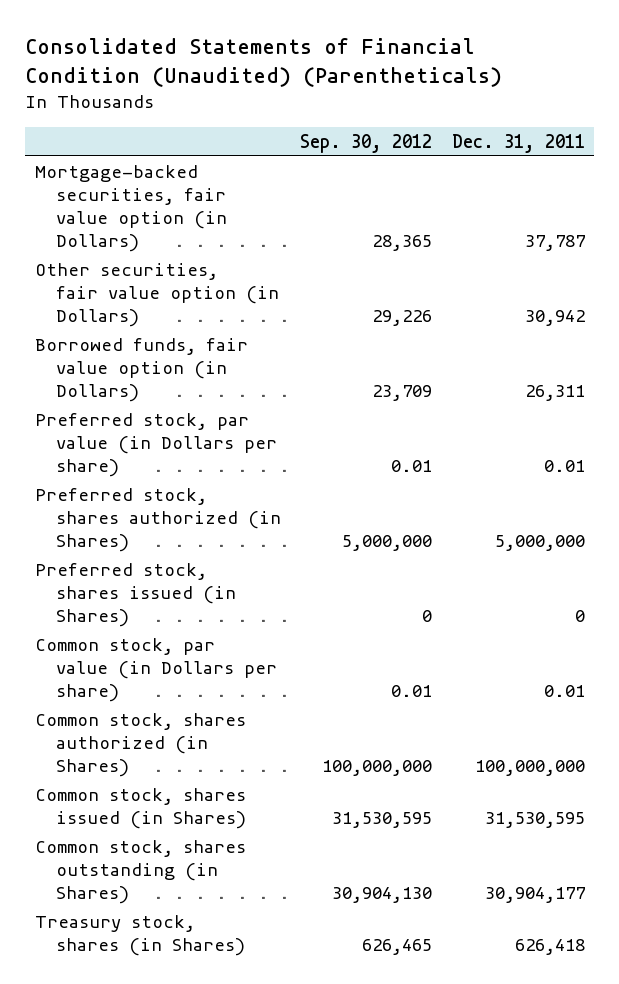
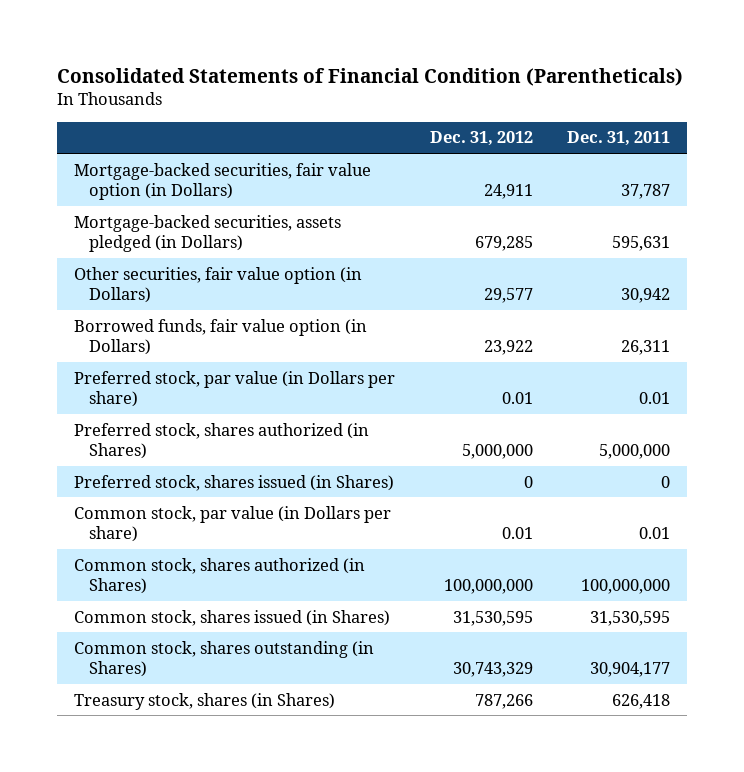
[24,37,502,87] Consolidated Statements of Financial Condition (Unaudited) (Parentheticals) -> [57,67,684,86] Consolidated Statements of Financial Condition (Parentheticals)
[300,133,433,153] Sep. 30, 2012 -> none
none -> [429,131,533,147] Dec. 31, 2012
none -> [74,214,342,252] Mortgage-backed securities, assets pledged (in Dollars)

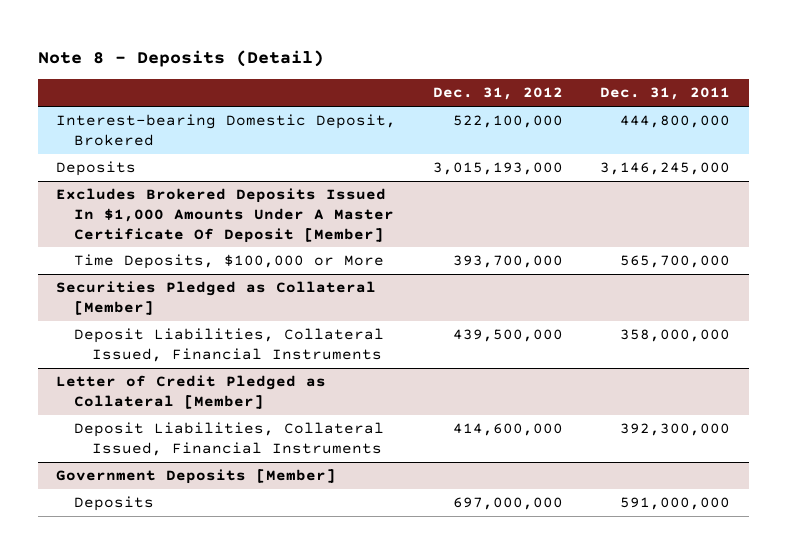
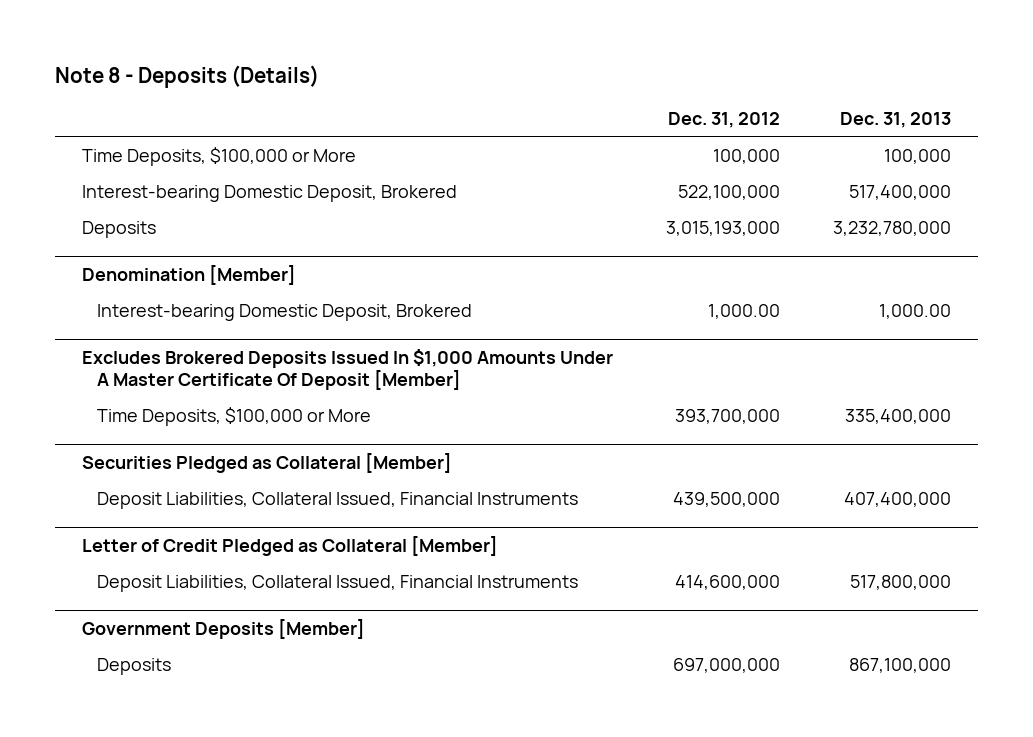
[37,49,324,67] Note 8 - Deposits (Detail) -> [54,64,319,88] Note 8 - Deposits (Details)
[600,87,731,101] Dec. 31, 2011 -> none
none -> [840,111,952,128] Dec. 31, 2013
none -> [81,146,356,166] Time Deposits, $100,000 or More
none -> [81,264,296,285] Denomination [Member]
none -> [97,303,473,321] Interest-bearing Domestic Deposit, Brokered

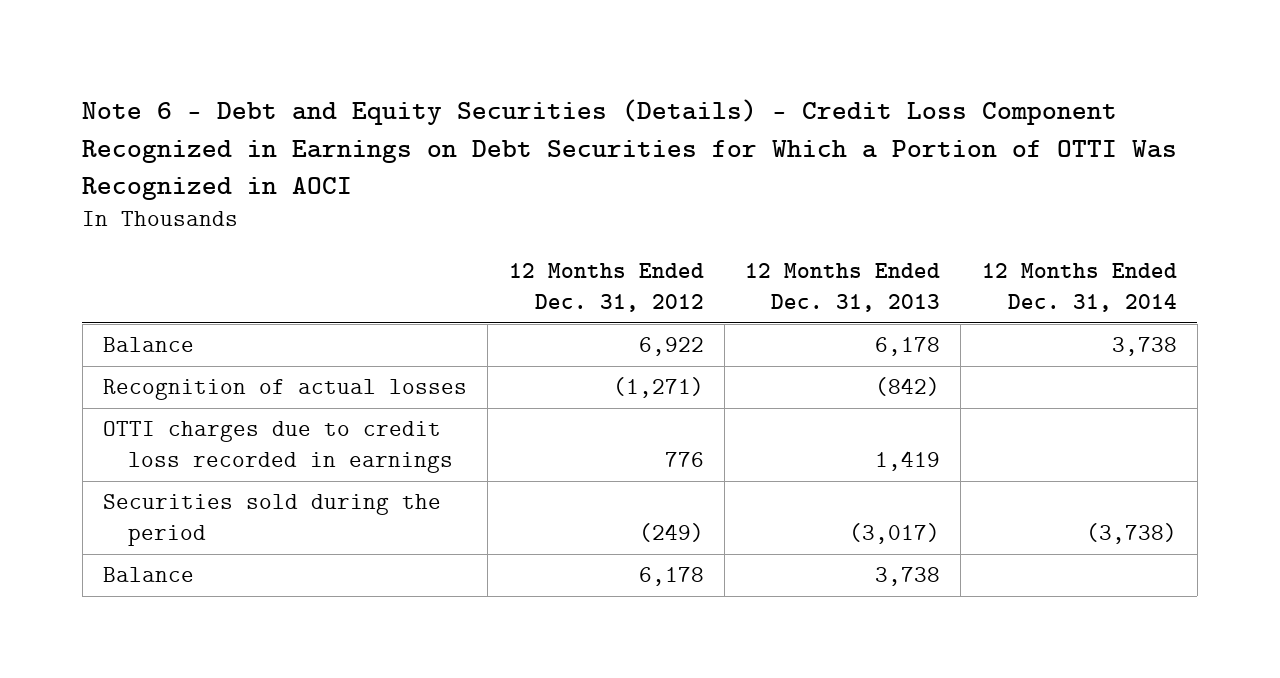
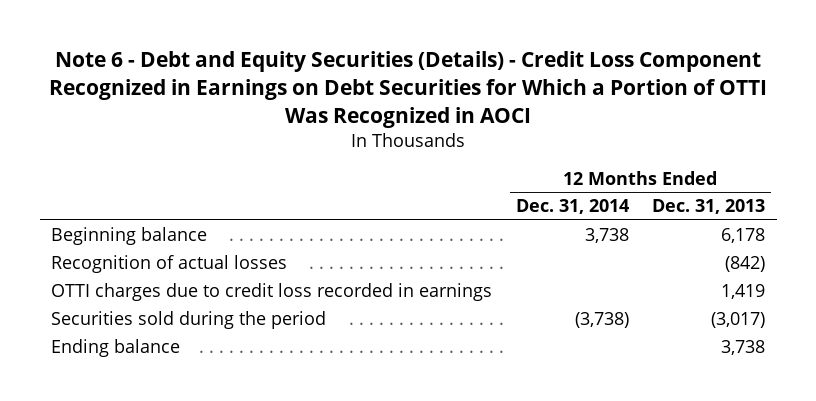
[508,263,704,313] 12 Months Ended Dec. 31, 2012 -> none
[103,337,195,353] Balance -> [51,227,208,246] Beginning balance
[103,567,195,583] Balance -> [51,339,181,358] Ending balance

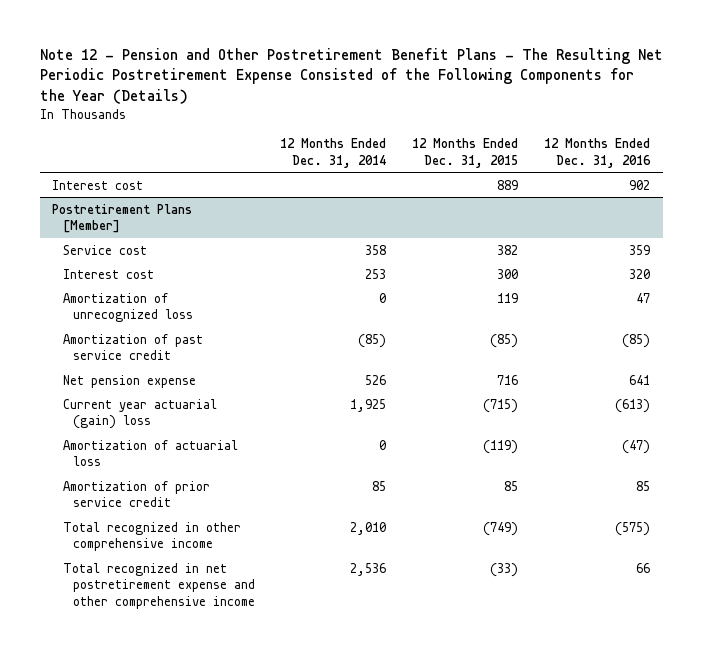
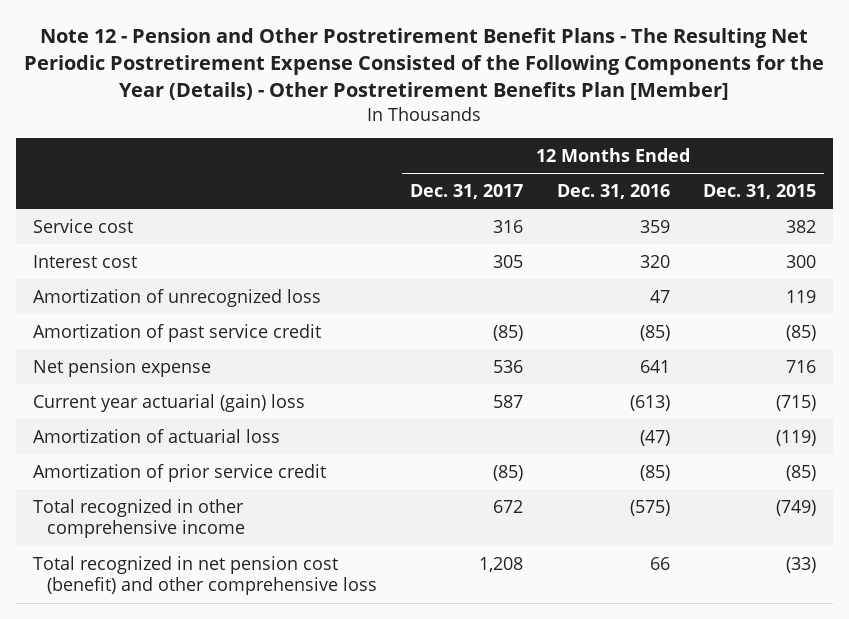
[39,47,663,104] Note 12 - Pension and Other Postretirement Benefit Plans - The Resulting Net Periodic Postretirement Expense Consisted of the Following Components for the Year (Details) -> [24,28,825,101] Note 12 - Pension and Other Postretirement Benefit Plans - The Resulting Net Periodic Postretirement Expense Consisted of the Following Components for the Year (Details) - Other Postretirement Benefits Plan [Member]
[280,138,387,168] 12 Months Ended Dec. 31, 2014 -> none
none -> [410,184,524,200] Dec. 31, 2017
[52,179,144,190] Interest cost -> none
[52,203,193,234] Postretirement Plans [Member] -> none
[504,480,519,491] 85 -> [786,464,817,481] (85)
[636,480,651,491] 85 -> [639,464,670,481] (85)
[62,562,255,609] Total recognized in net postretirement expense and other comprehensive income -> [32,555,378,596] Total recognized in net pension cost (benefit) and other comprehensive loss

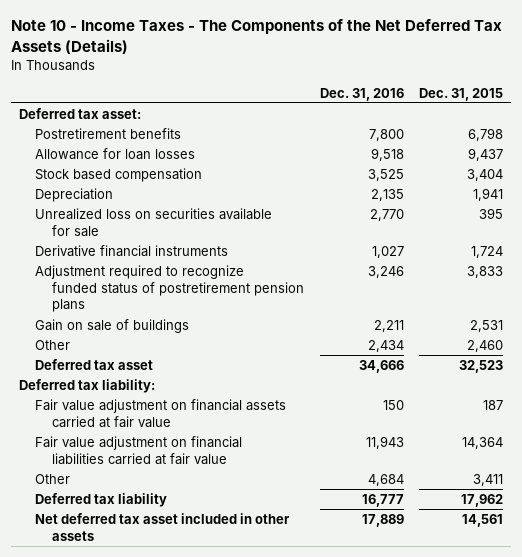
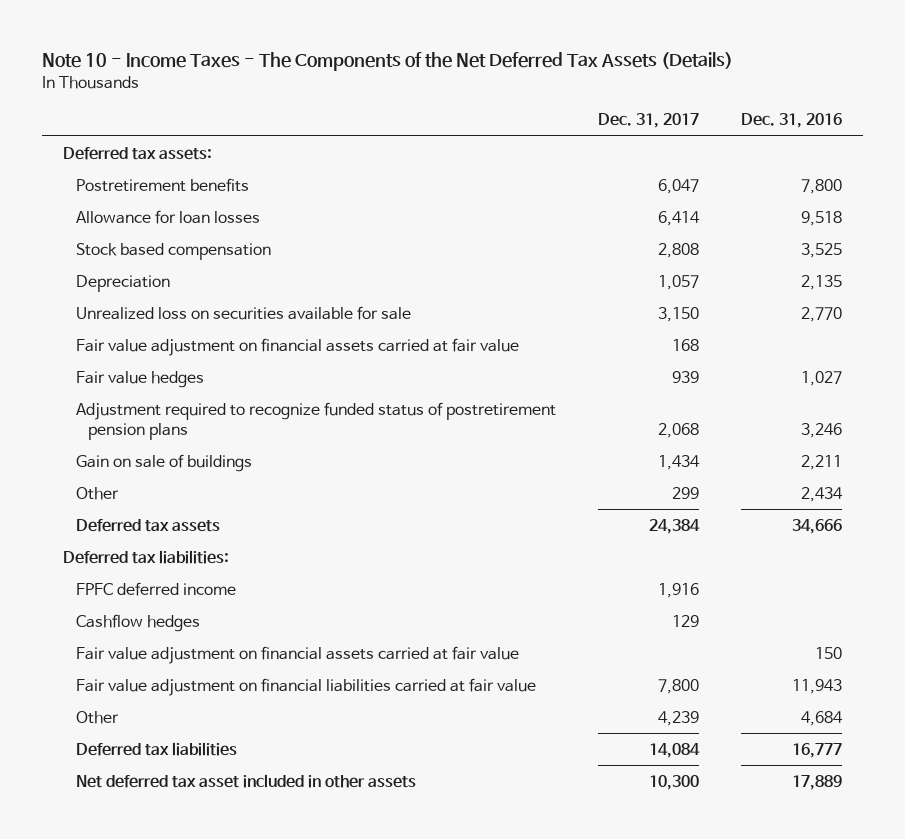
[419,87,504,101] Dec. 31, 2015 -> none
none -> [597,113,699,129] Dec. 31, 2017
[18,107,141,119] Deferred tax asset: -> [62,146,212,160] Deferred tax assets:
none -> [75,337,519,356] Fair value adjustment on financial assets carried at fair value
[35,244,229,257] Derivative financial instruments -> [75,370,204,388] Fair value hedges
[35,358,154,370] Deferred tax asset -> [75,518,220,532] Deferred tax assets
[18,378,155,393] Deferred tax liability: -> [62,549,229,564] Deferred tax liabilities:
none -> [75,581,236,596] FPFC deferred income
none -> [75,613,200,632] Cashflow hedges
[35,492,168,507] Deferred tax liability -> [75,741,237,756] Deferred tax liabilities

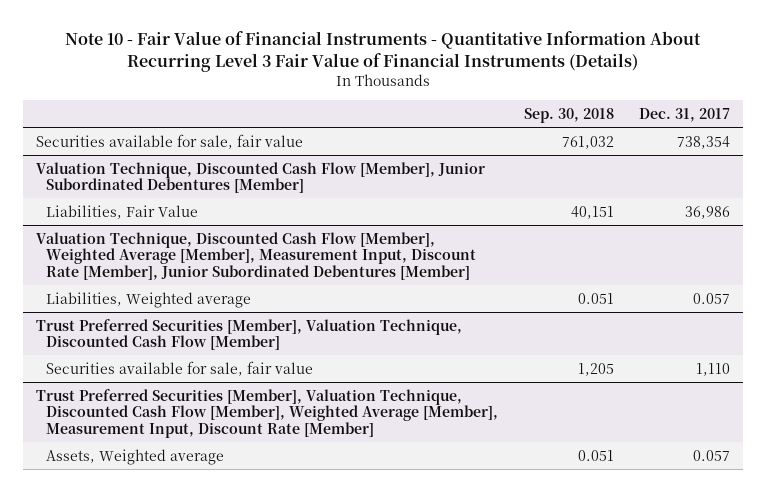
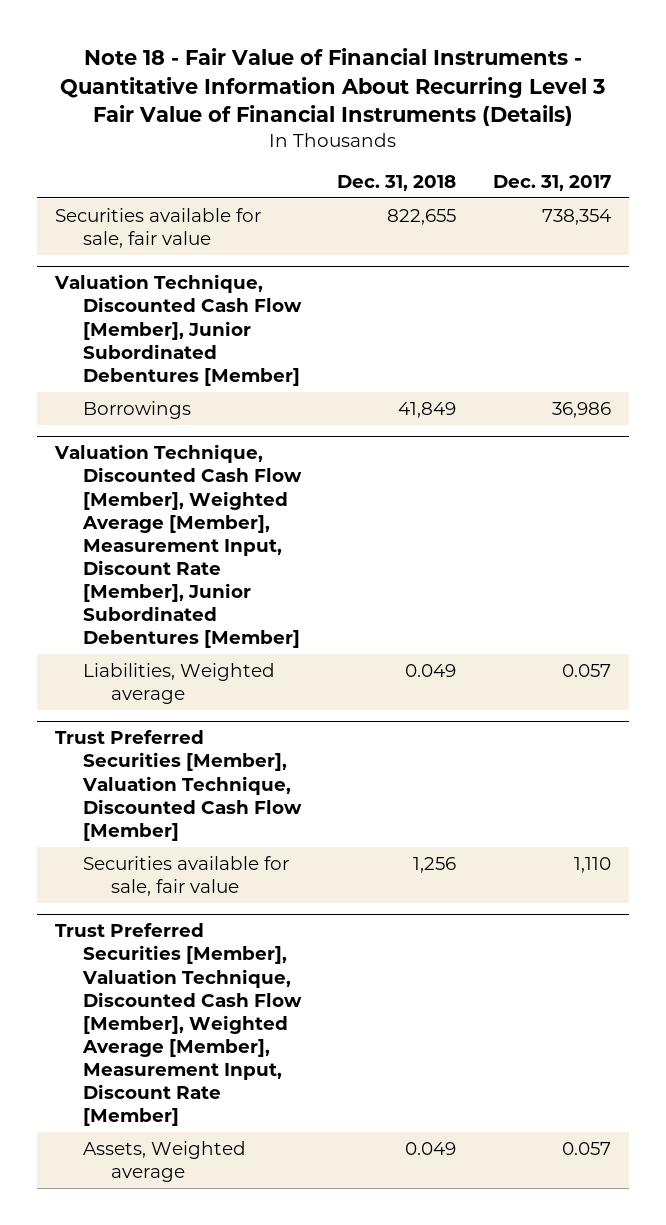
[65,31,702,73] Note 10 - Fair Value of Financial Instruments - Quantitative Information About Recurring Level 3 Fair Value of Financial Instruments (Details) -> [59,48,605,127] Note 18 - Fair Value of Financial Instruments - Quantitative Information About Recurring Level 3 Fair Value of Financial Instruments (Details)
[523,108,614,124] Sep. 30, 2018 -> none
none -> [337,175,457,192] Dec. 31, 2018
[46,204,199,219] Liabilities, Fair Value -> [82,400,191,419] Borrowings

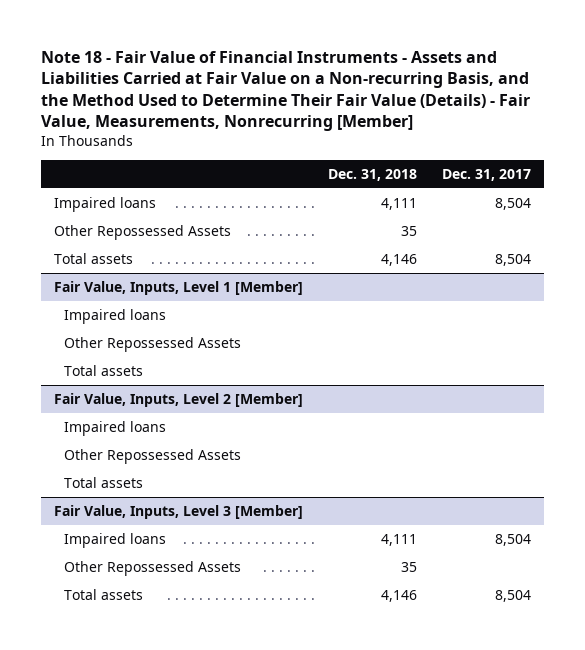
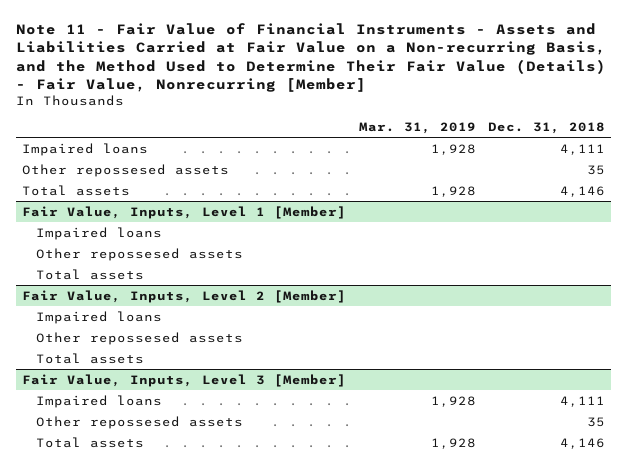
[41,50,531,132] Note 18 - Fair Value of Financial Instruments - Assets and Liabilities Carried at Fair Value on a Non-recurring Basis, and the Method Used to Determine Their Fair Value (Details) - Fair Value, Measurements, Nonrecurring [Member] -> [15,22,606,92] Note 11 - Fair Value of Financial Instruments - Assets and Liabilities Carried at Fair Value on a Non-recurring Basis, and the Method Used to Determine Their Fair Value (Details) - Fair Value, Nonrecurring [Member]
[442,168,532,181] Dec. 31, 2017 -> none
none -> [358,122,476,135] Mar. 31, 2019
[53,225,231,241] Other Repossessed Assets -> [22,163,230,177] Other repossesed assets
[64,337,242,353] Other Repossessed Assets -> [36,247,244,261] Other repossesed assets
[64,449,242,465] Other Repossessed Assets -> [36,331,244,345] Other repossesed assets
[64,561,242,577] Other Repossessed Assets -> [36,415,244,429] Other repossesed assets

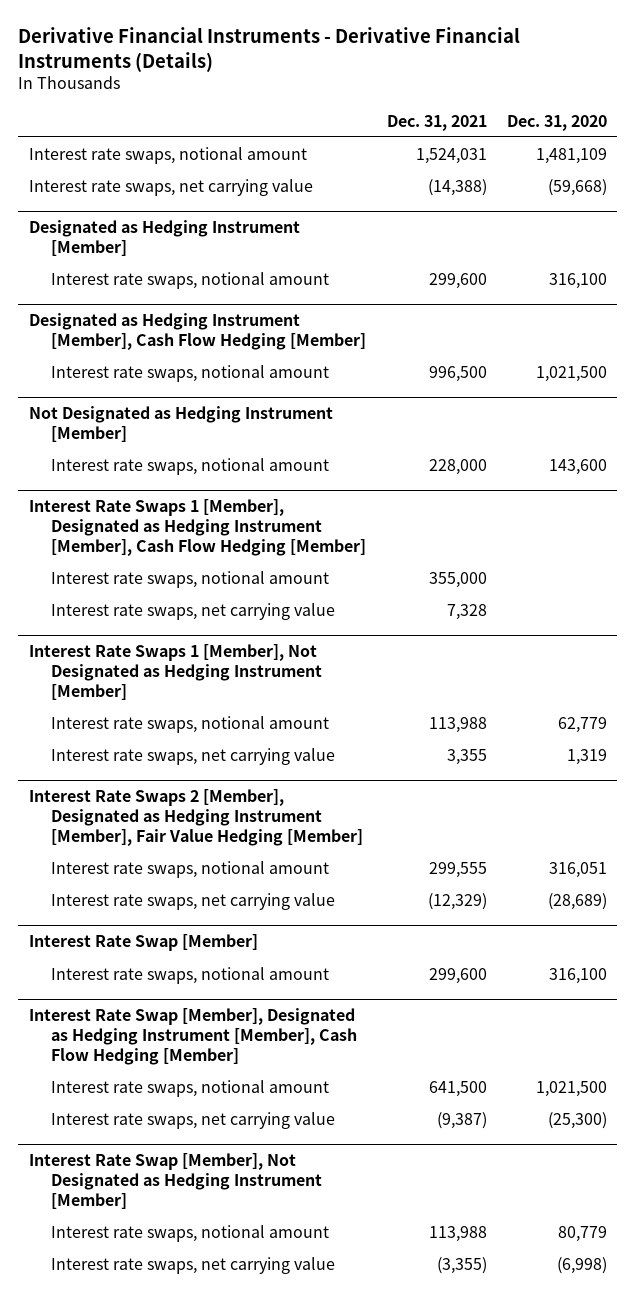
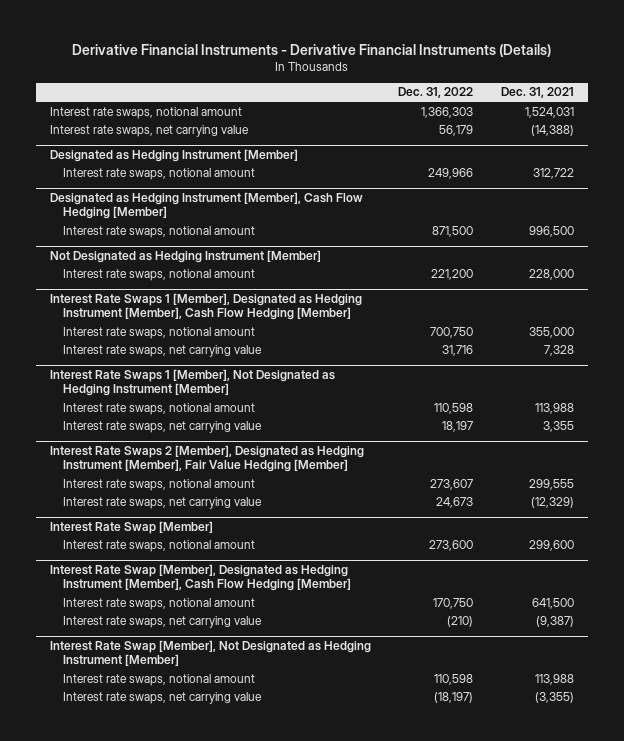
[506,114,607,131] Dec. 31, 2020 -> none
none -> [398,87,474,99] Dec. 31, 2022
[428,272,487,289] 299,600 -> [533,167,575,179] 312,722

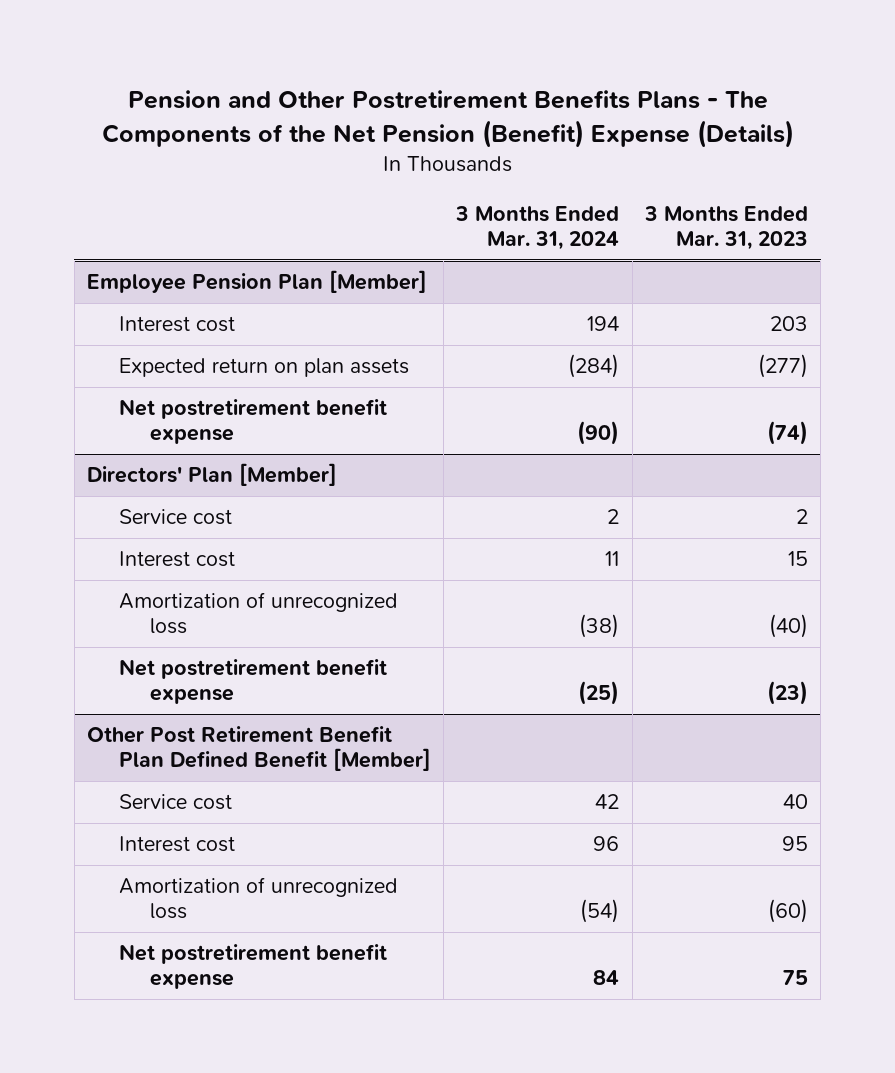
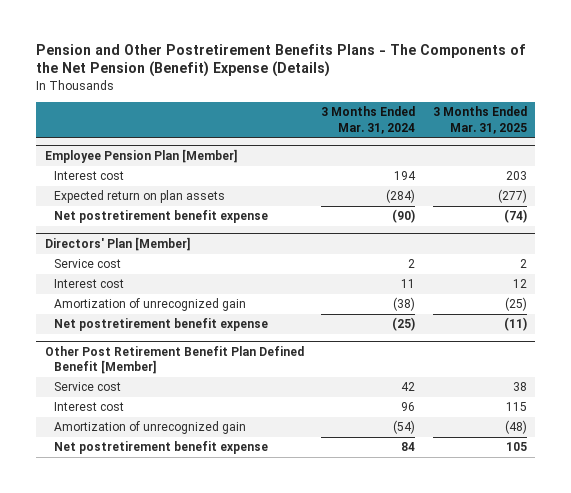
[644,205,809,251] 3 Months Ended Mar. 31, 2023 -> none
none -> [432,106,527,134] 3 Months Ended Mar. 31, 2025
[118,592,398,635] Amortization of unrecognized loss -> [53,298,246,312] Amortization of unrecognized gain
[118,877,398,920] Amortization of unrecognized loss -> [53,421,246,435] Amortization of unrecognized gain

